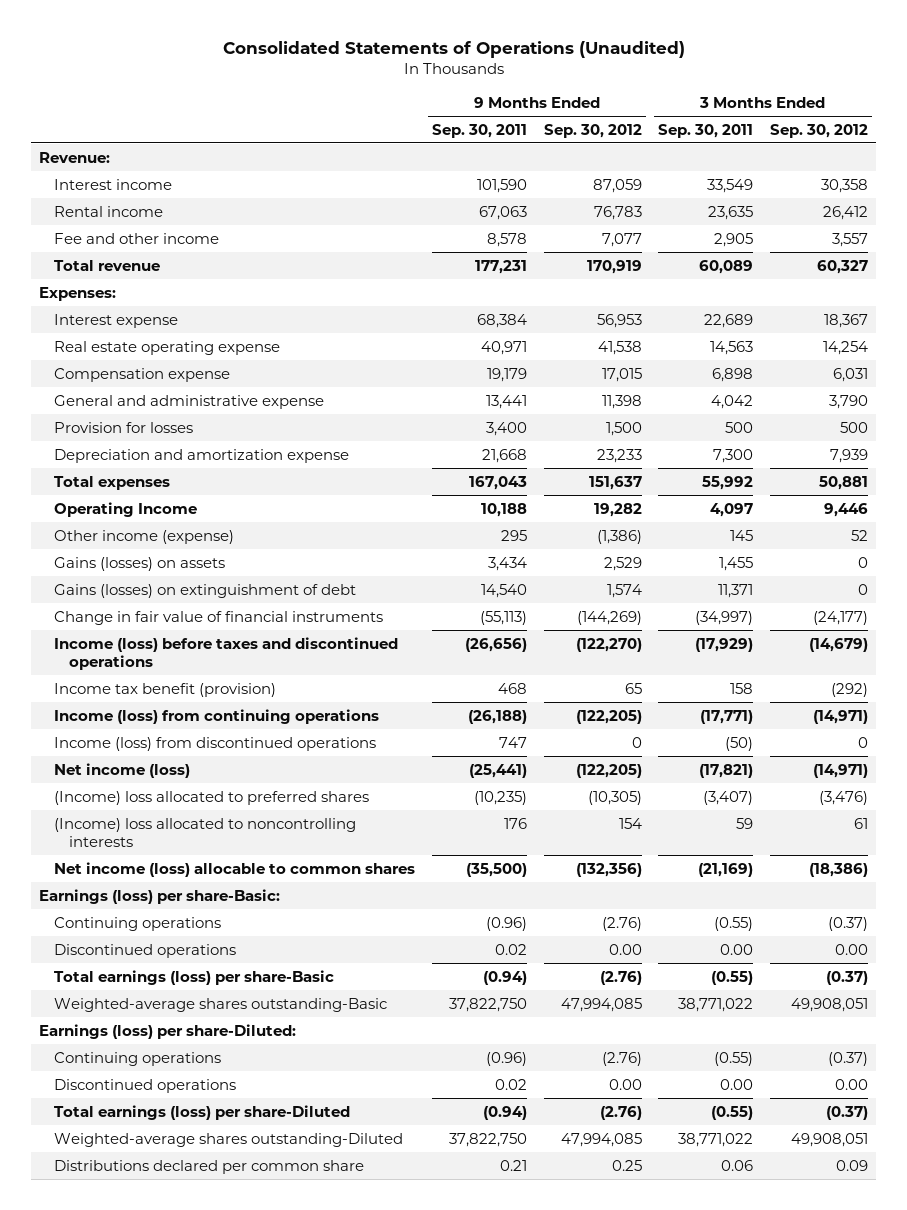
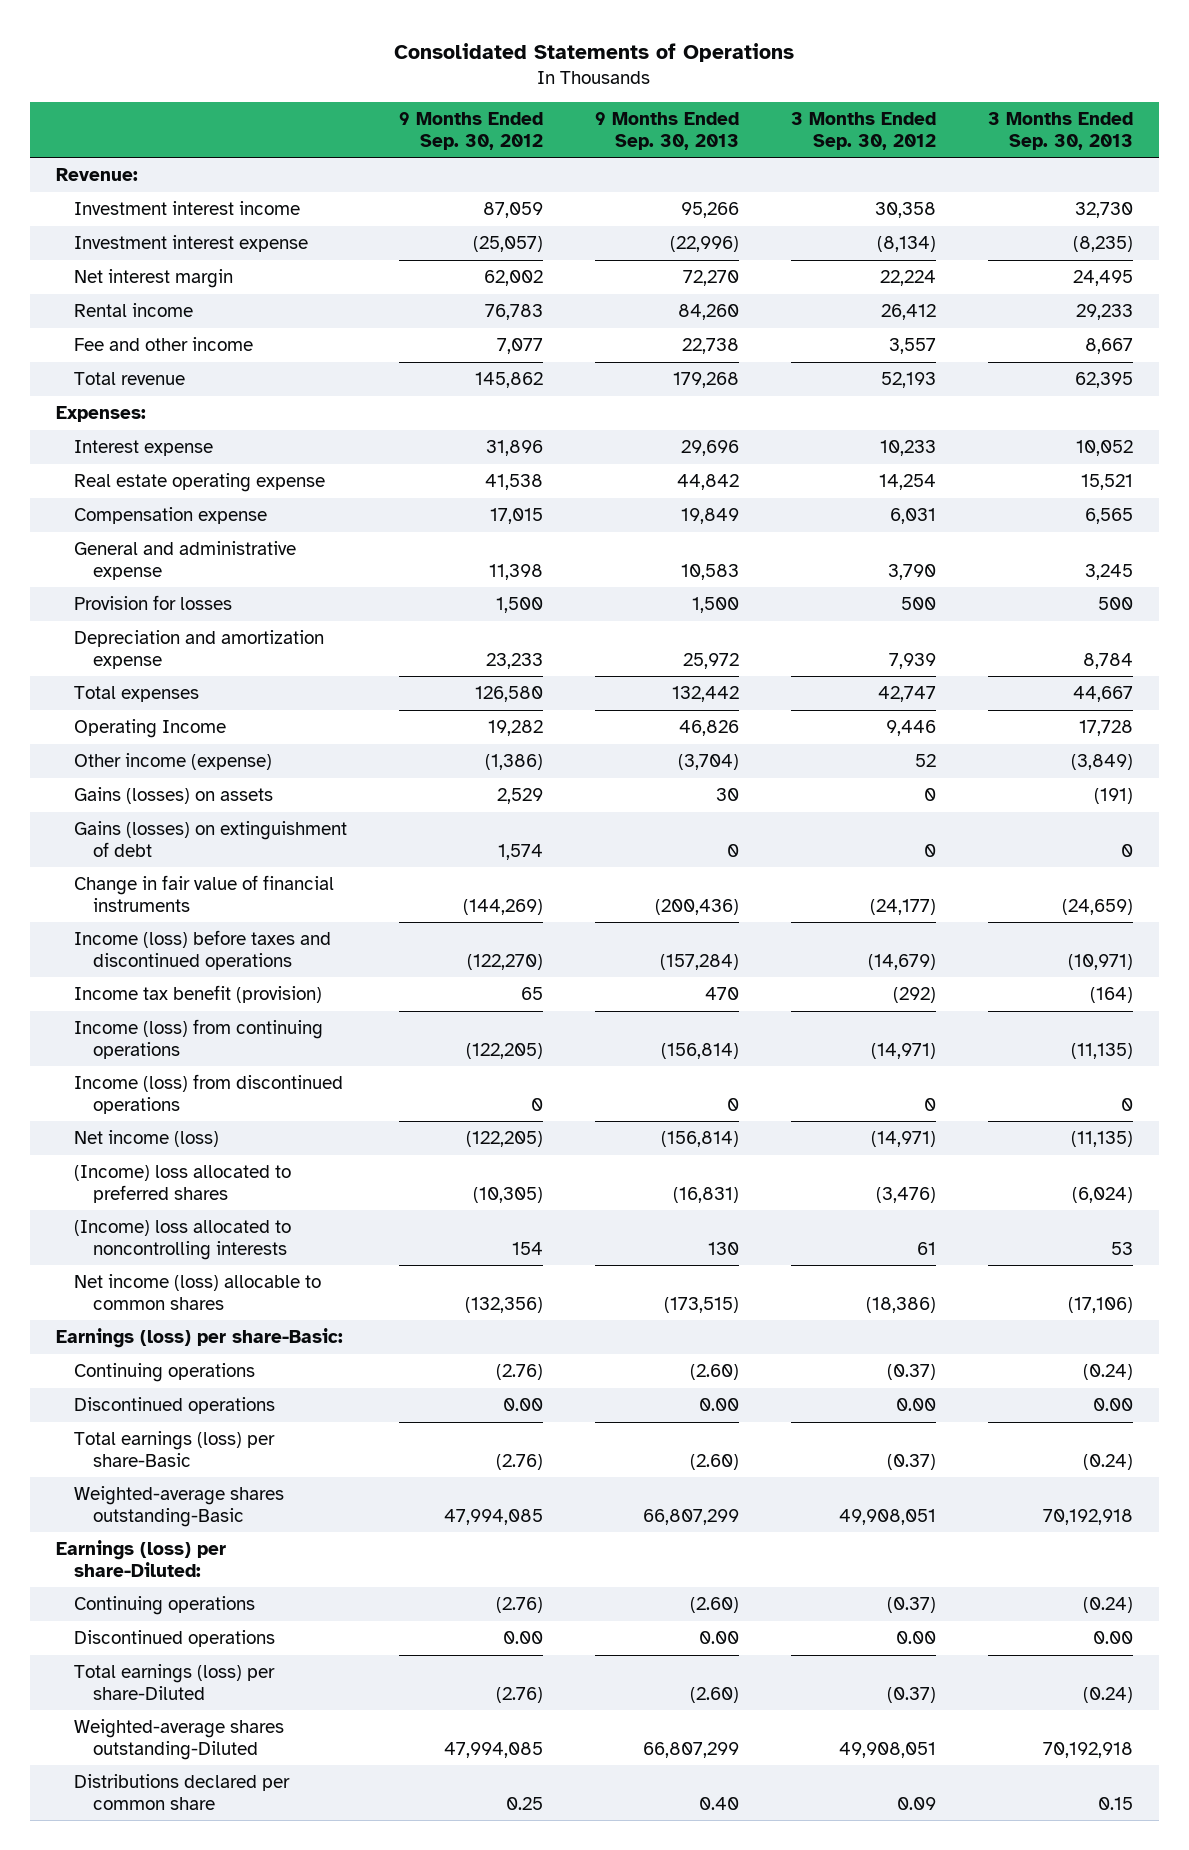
[222,41,685,59] Consolidated Statements of Operations (Unaudited) -> [394,42,795,62] Consolidated Statements of Operations
[431,123,527,138] Sep. 30, 2011 -> none
[658,123,754,138] Sep. 30, 2011 -> none
none -> [595,112,740,150] 9 Months Ended Sep. 30, 2013
none -> [987,112,1133,150] 3 Months Ended Sep. 30, 2013
[54,178,173,190] Interest income -> [74,201,301,216] Investment interest income
none -> [74,235,309,253] Investment interest expense
none -> [74,269,234,289] Net interest margin
[586,259,642,274] 170,919 -> [475,372,544,389] 145,862
[816,259,868,274] 60,327 -> [881,372,937,389] 52,193
[596,313,642,328] 56,953 -> [486,440,544,457] 31,896
[823,313,868,328] 18,367 -> [880,440,937,457] 10,233
[588,475,642,490] 151,637 -> [475,686,544,703] 126,580
[818,475,868,490] 50,881 -> [878,686,937,703] 42,747

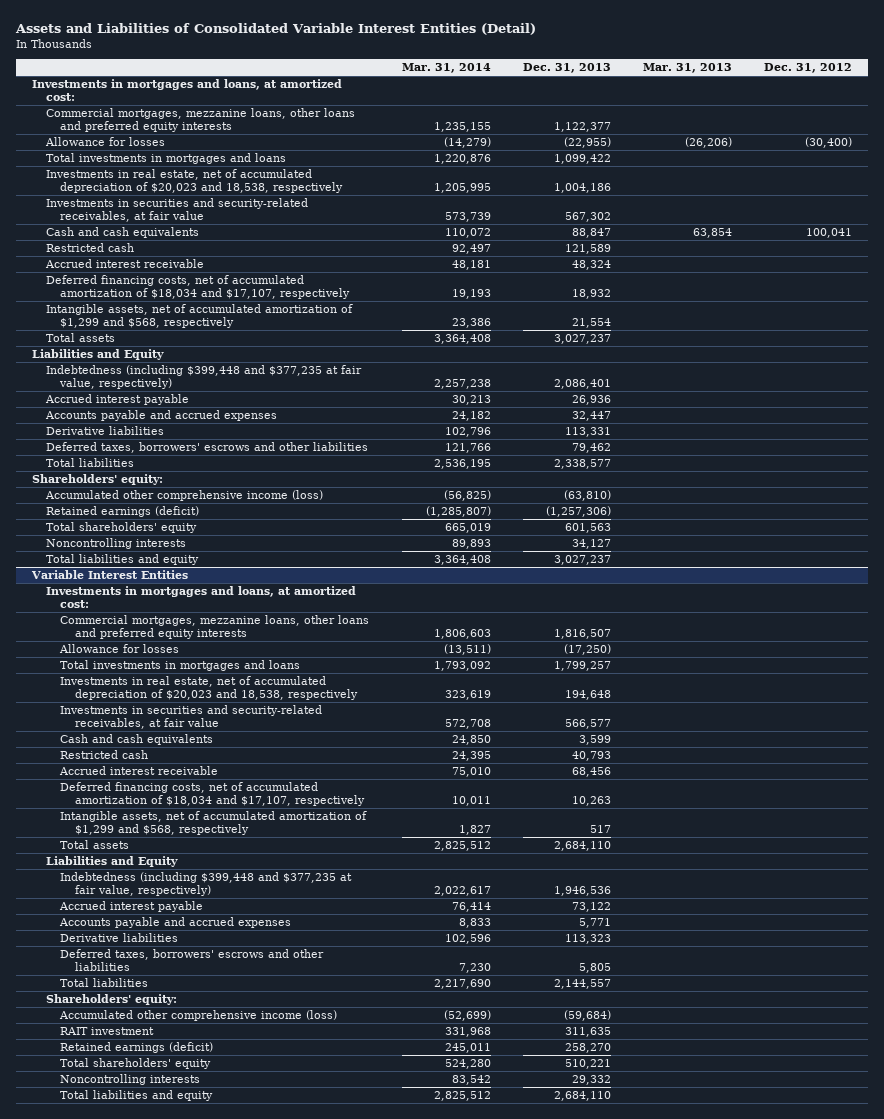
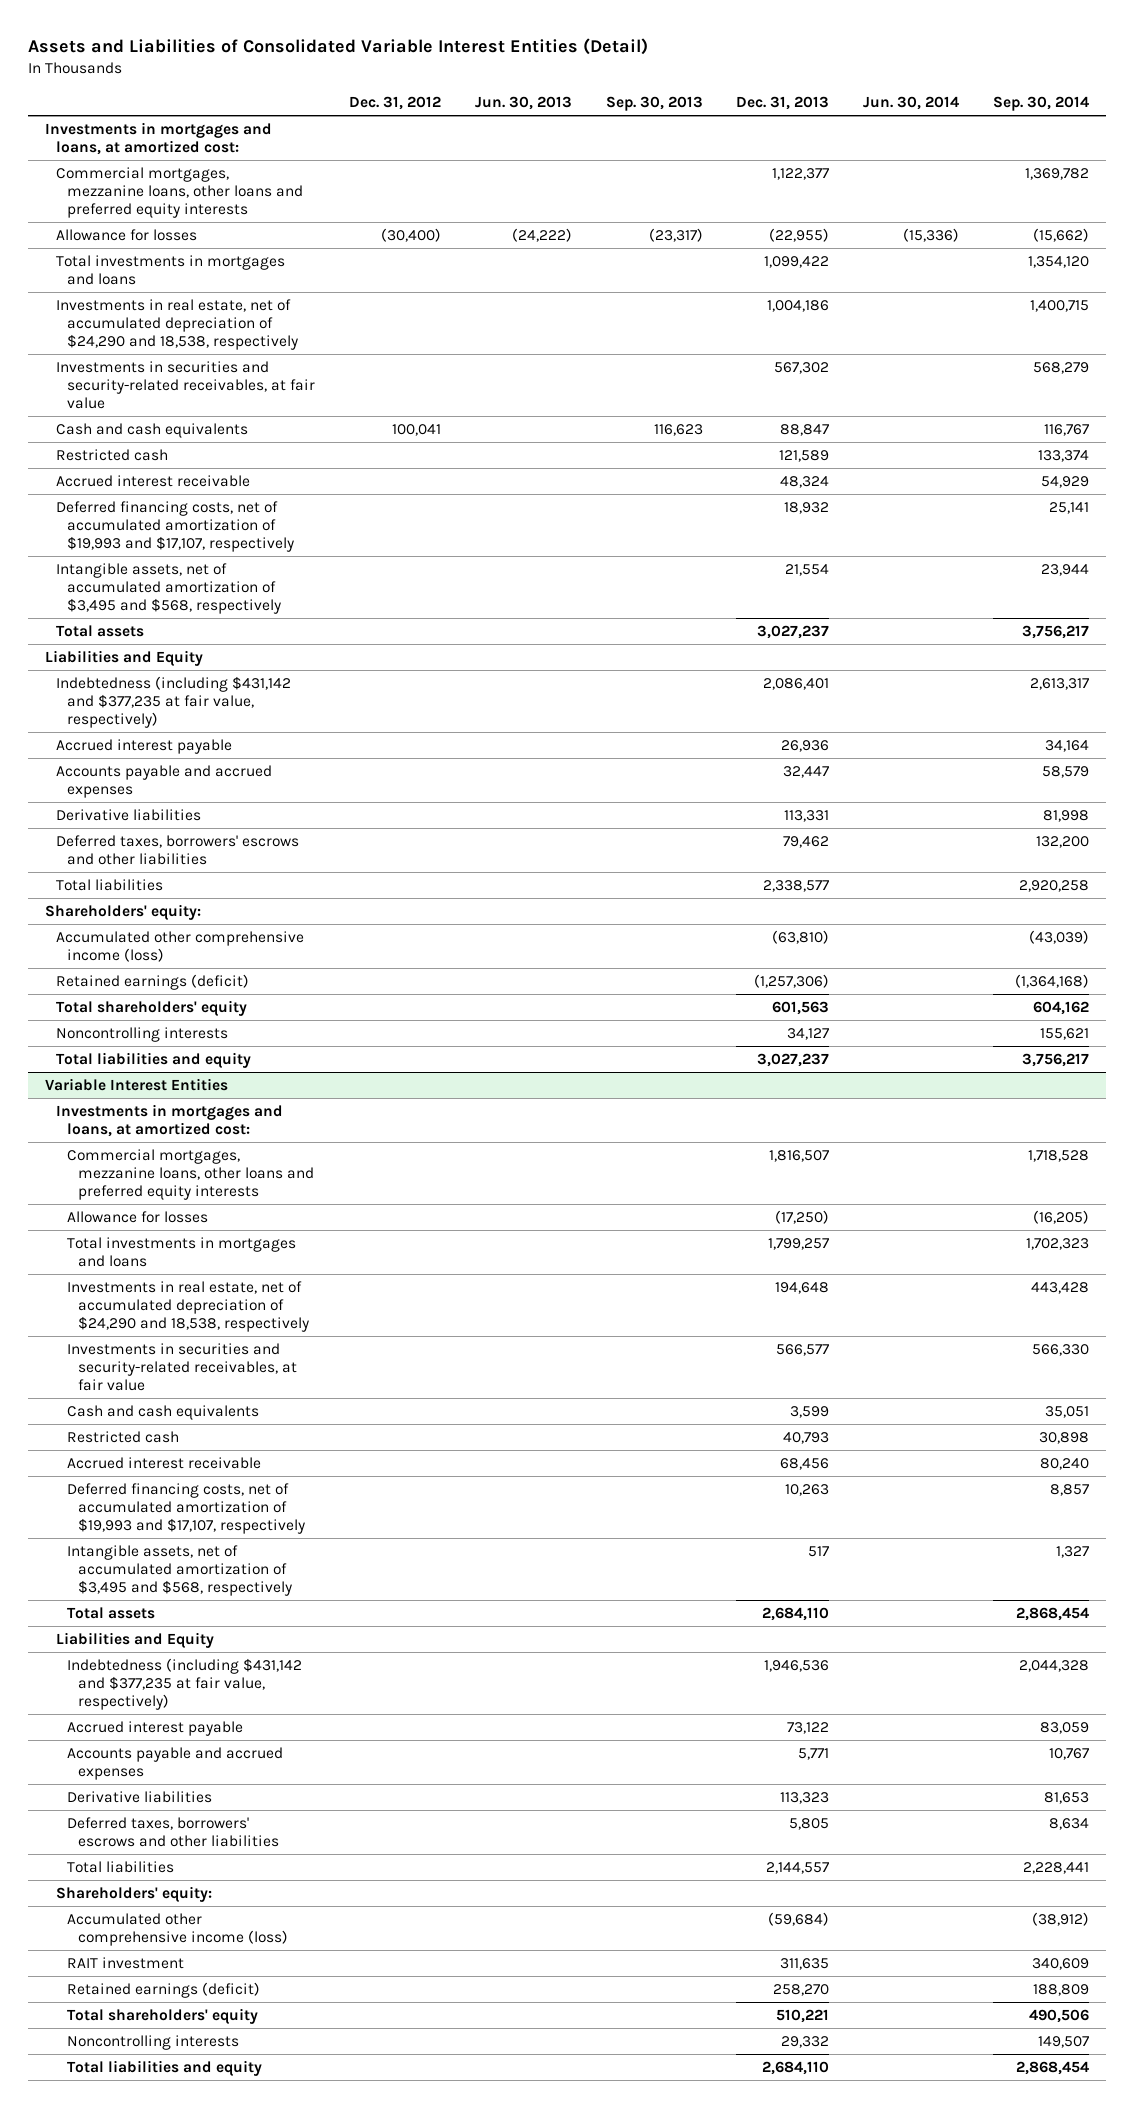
[401,62,491,73] Mar. 31, 2014 -> none
[642,62,732,73] Mar. 31, 2013 -> none
none -> [474,95,572,110] Jun. 30, 2013
none -> [605,95,703,111] Sep. 30, 2013
none -> [863,95,960,110] Jun. 30, 2014
none -> [992,95,1089,111] Sep. 30, 2014
[46,169,344,194] Investments in real estate, net of accumulated depreciation of $20,023 and 18,538, respectively -> [56,299,299,351] Investments in real estate, net of accumulated depreciation of $24,290 and 18,538, respectively
[46,275,351,300] Deferred financing costs, net of accumulated amortization of $18,034 and $17,107, respectively -> [56,501,295,553] Deferred financing costs, net of accumulated amortization of $19,993 and $17,107, respectively
[46,304,354,329] Intangible assets, net of accumulated amortization of $1,299 and $568, respectively -> [56,563,282,615] Intangible assets, net of accumulated amortization of $3,495 and $568, respectively
[46,365,363,390] Indebtedness (including $399,448 and $377,235 at fair value, respectively) -> [56,676,292,729] Indebtedness (including $431,142 and $377,235 at fair value, respectively)
[60,676,358,701] Investments in real estate, net of accumulated depreciation of $20,023 and 18,538, respectively -> [67,1281,310,1333] Investments in real estate, net of accumulated depreciation of $24,290 and 18,538, respectively
[60,782,365,807] Deferred financing costs, net of accumulated amortization of $18,034 and $17,107, respectively -> [67,1483,306,1535] Deferred financing costs, net of accumulated amortization of $19,993 and $17,107, respectively
[60,811,368,836] Intangible assets, net of accumulated amortization of $1,299 and $568, respectively -> [67,1545,293,1597] Intangible assets, net of accumulated amortization of $3,495 and $568, respectively
[60,872,353,897] Indebtedness (including $399,448 and $377,235 at fair value, respectively) -> [67,1658,303,1711] Indebtedness (including $431,142 and $377,235 at fair value, respectively)

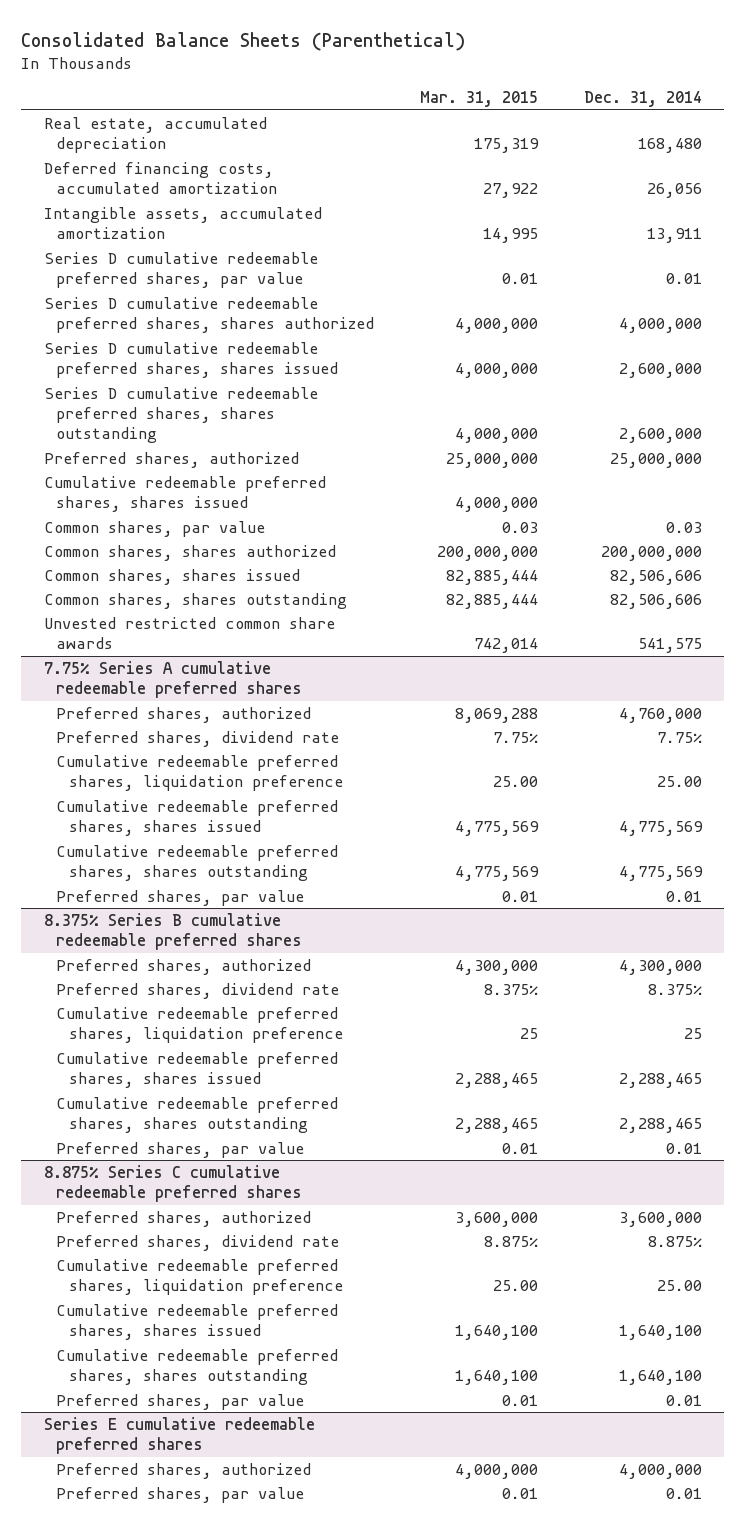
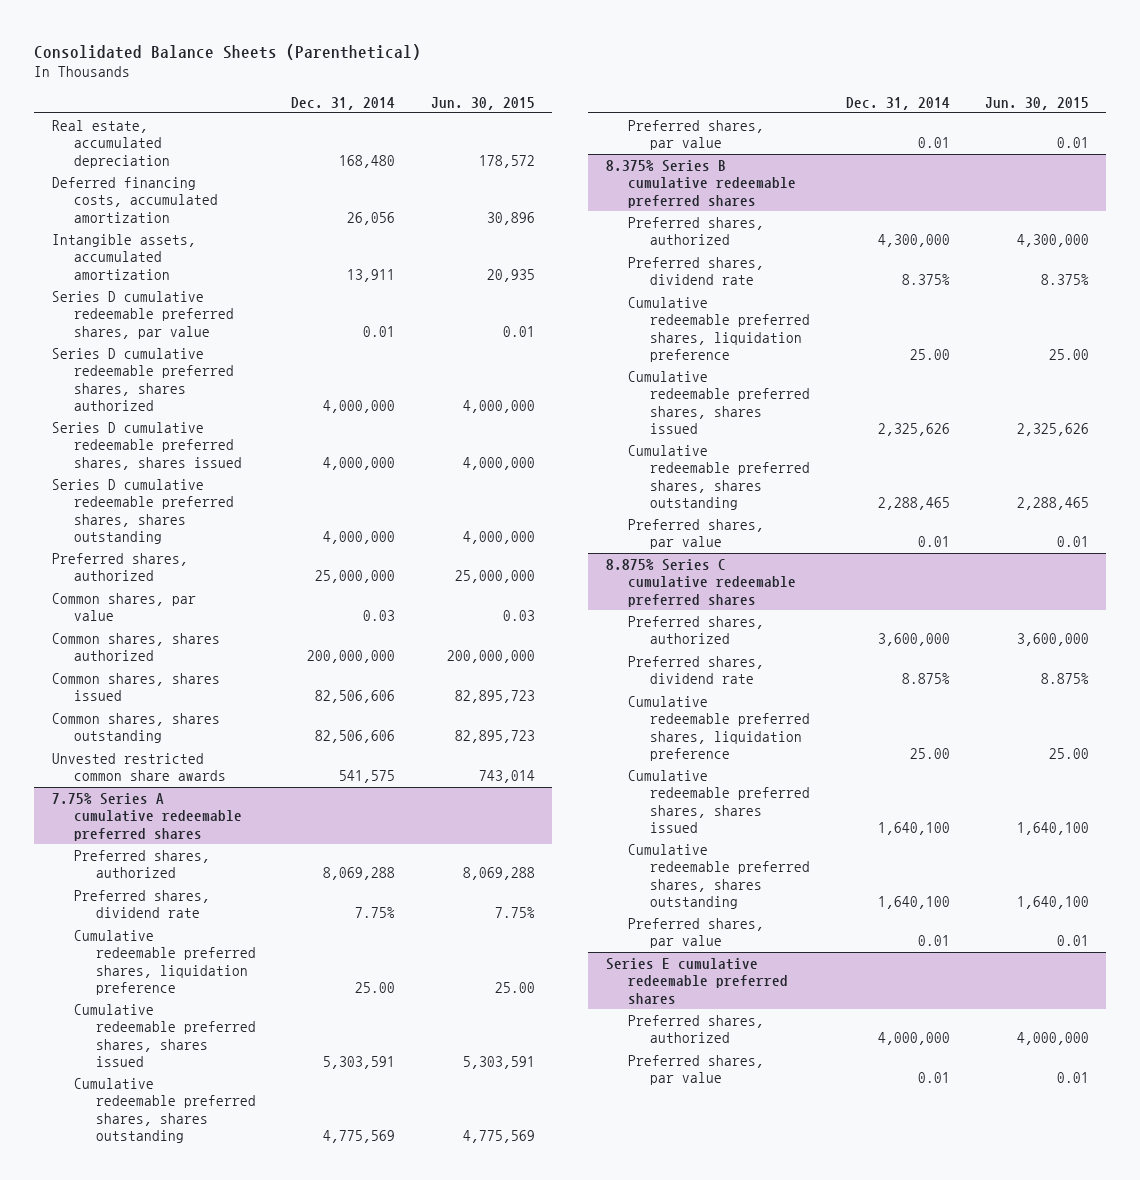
[420,91,539,108] Mar. 31, 2015 -> none
none -> [430,96,535,110] Jun. 30, 2015
[618,363,702,379] 2,600,000 -> [323,456,396,470] 4,000,000
[618,428,702,444] 2,600,000 -> [323,531,396,545] 4,000,000
[43,475,326,513] Cumulative redeemable preferred shares, shares issued -> none
[618,707,702,723] 4,760,000 -> [323,867,396,881] 8,069,288
[618,821,703,837] 4,775,569 -> [323,1056,396,1070] 5,303,591
[683,1028,702,1040] 25 -> [909,349,950,361] 25.00
[618,1073,702,1089] 2,288,465 -> [877,423,950,437] 2,325,626

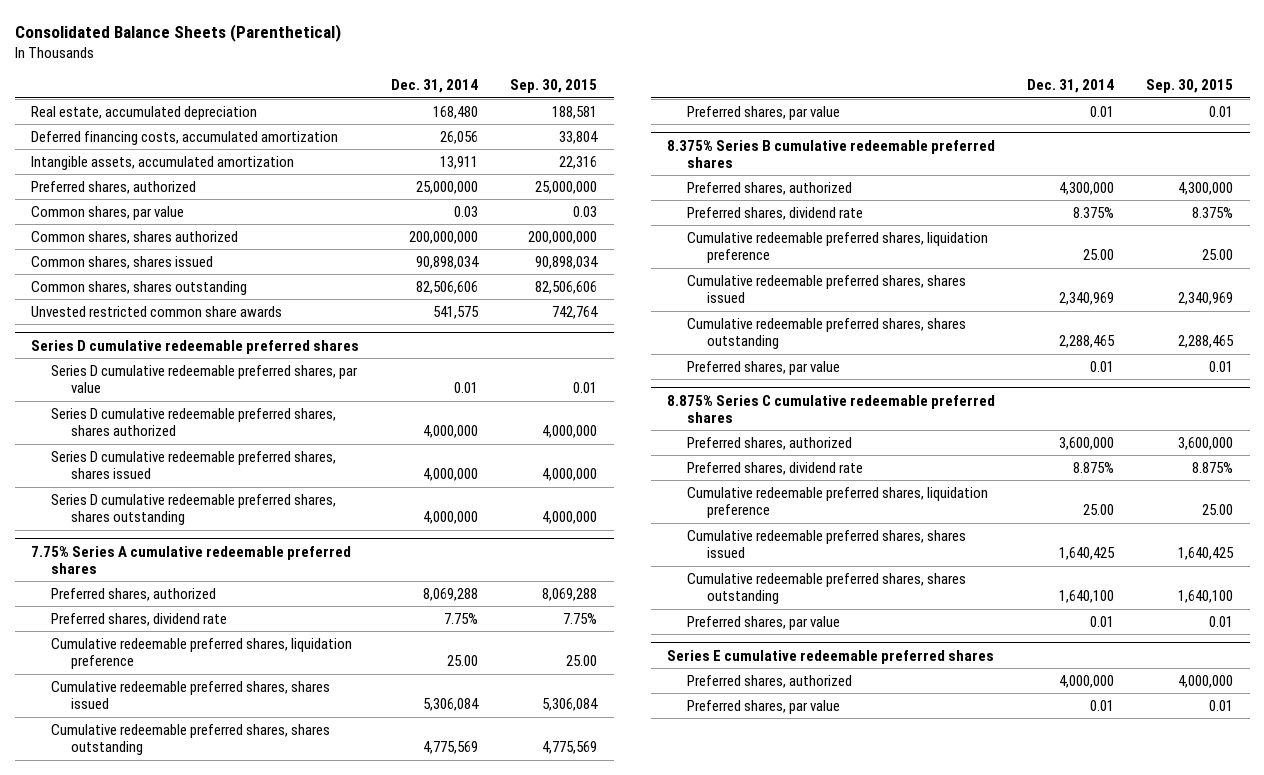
[430,96,535,110] Jun. 30, 2015 -> none
none -> [510,79,598,94] Sep. 30, 2015
[51,290,235,339] Series D cumulative redeemable preferred shares, par value -> none
[51,347,235,412] Series D cumulative redeemable preferred shares, shares authorized -> none
[51,421,243,470] Series D cumulative redeemable preferred shares, shares issued -> none
[51,478,235,545] Series D cumulative redeemable preferred shares, shares outstanding -> none
[315,690,396,704] 82,506,606 -> [416,255,480,269] 90,898,034
none -> [30,339,359,354] Series D cumulative redeemable preferred shares
none -> [50,364,358,394] Series D cumulative redeemable preferred shares, par value
none -> [50,407,336,437] Series D cumulative redeemable preferred shares, shares authorized
none -> [50,450,336,480] Series D cumulative redeemable preferred shares, shares issued
none -> [50,493,336,526] Series D cumulative redeemable preferred shares, shares outstanding
[323,1056,396,1070] 5,303,591 -> [423,698,480,712] 5,306,084
[877,423,950,437] 2,325,626 -> [1059,292,1115,306] 2,340,969
[877,822,950,836] 1,640,100 -> [1059,547,1116,561] 1,640,425

